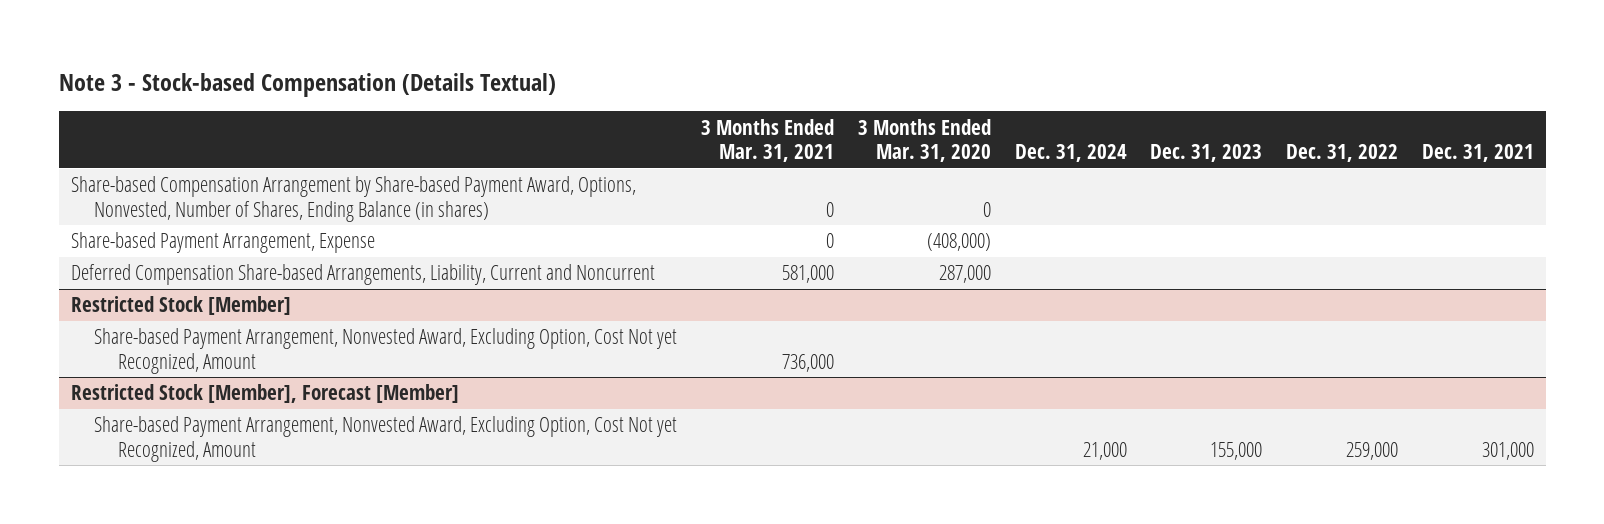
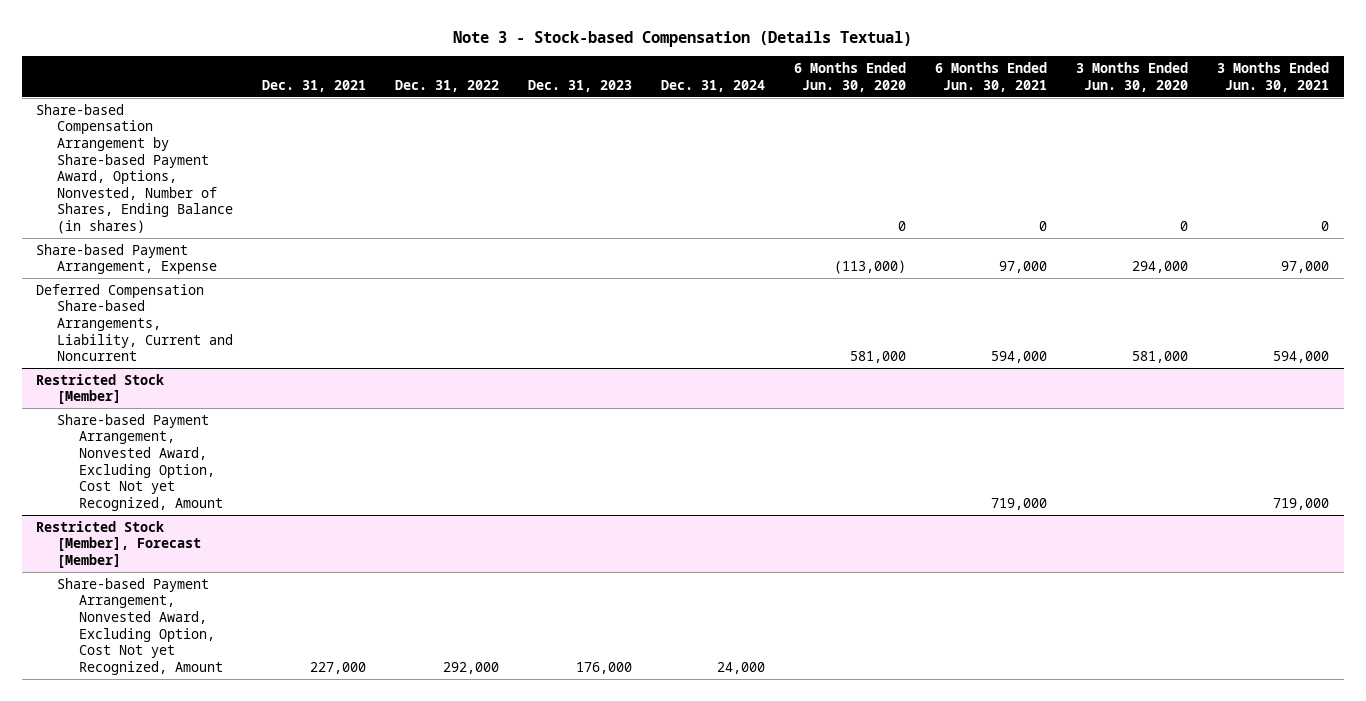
[700,118,834,163] 3 Months Ended Mar. 31, 2021 -> none
[857,118,991,163] 3 Months Ended Mar. 31, 2020 -> none
none -> [794,61,907,92] 6 Months Ended Jun. 30, 2020
none -> [935,61,1048,92] 6 Months Ended Jun. 30, 2021
none -> [1076,61,1189,92] 3 Months Ended Jun. 30, 2020
none -> [1217,61,1330,92] 3 Months Ended Jun. 30, 2021
[1082,441,1127,460] 21,000 -> [717,661,766,674] 24,000
[1210,441,1263,460] 155,000 -> [576,661,633,674] 176,000
[1346,441,1399,460] 259,000 -> [443,661,500,674] 292,000
[1481,441,1534,460] 301,000 -> [310,661,367,674] 227,000

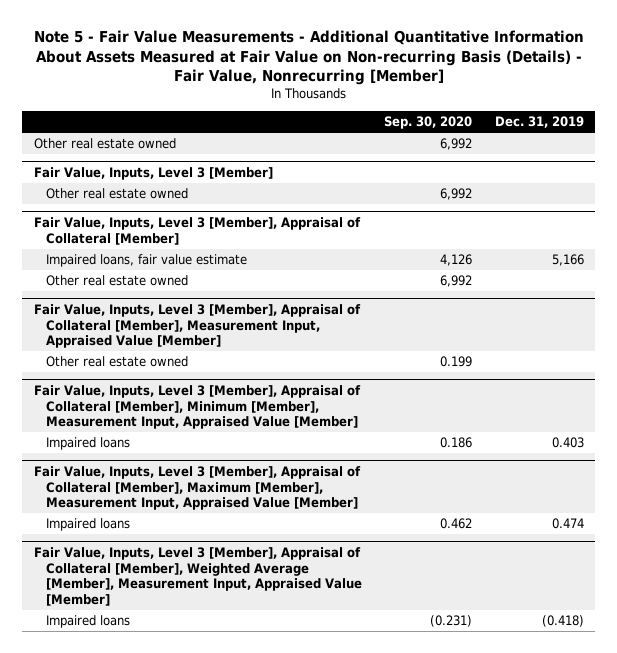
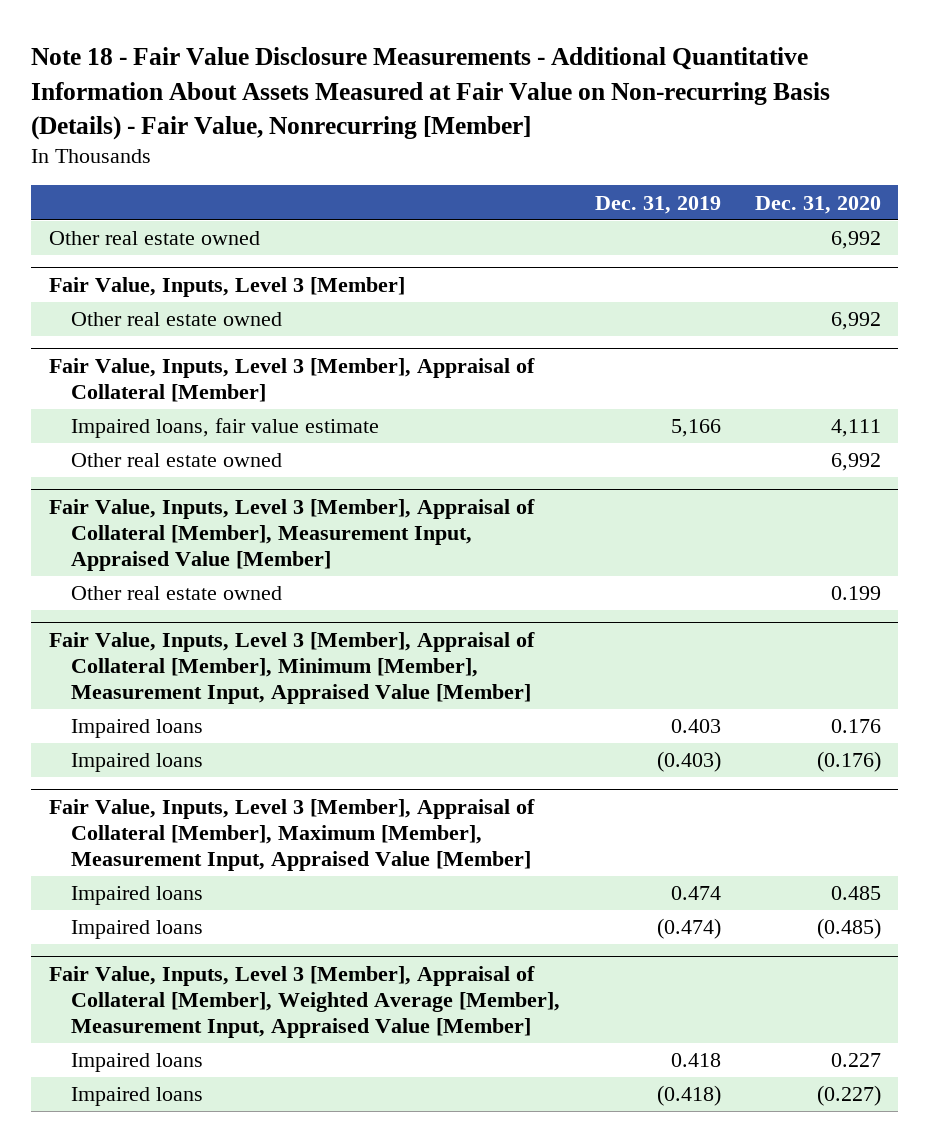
[33,29,584,86] Note 5 - Fair Value Measurements - Additional Quantitative Information About Assets Measured at Fair Value on Non-recurring Basis (Details) - Fair Value, Nonrecurring [Member] -> [31,47,831,140] Note 18 - Fair Value Disclosure Measurements - Additional Quantitative Information About Assets Measured at Fair Value on Non-recurring Basis (Details) - Fair Value, Nonrecurring [Member]
[384,116,473,130] Sep. 30, 2020 -> none
none -> [755,195,882,214] Dec. 31, 2020
none -> [71,753,204,773] Impaired loans
none -> [71,920,204,940] Impaired loans
none -> [71,1053,204,1073] Impaired loans

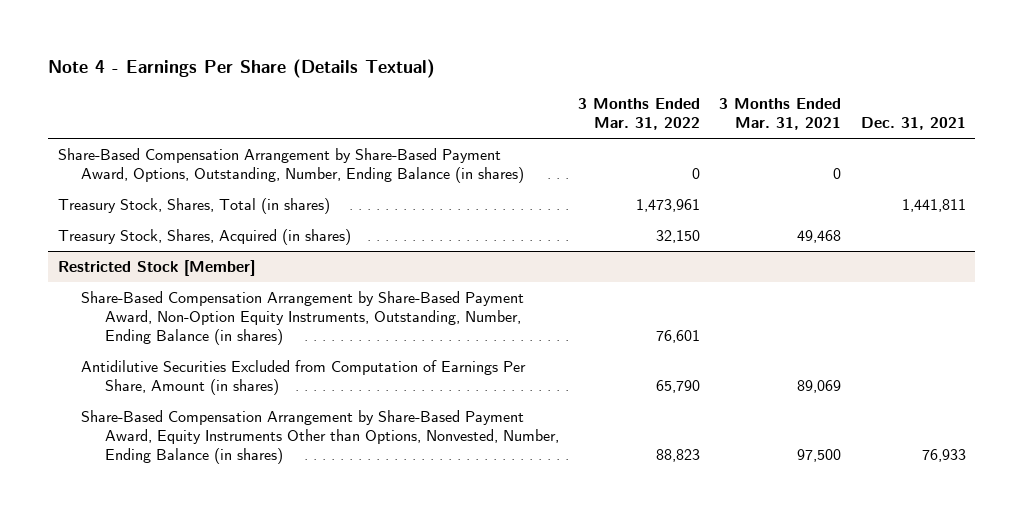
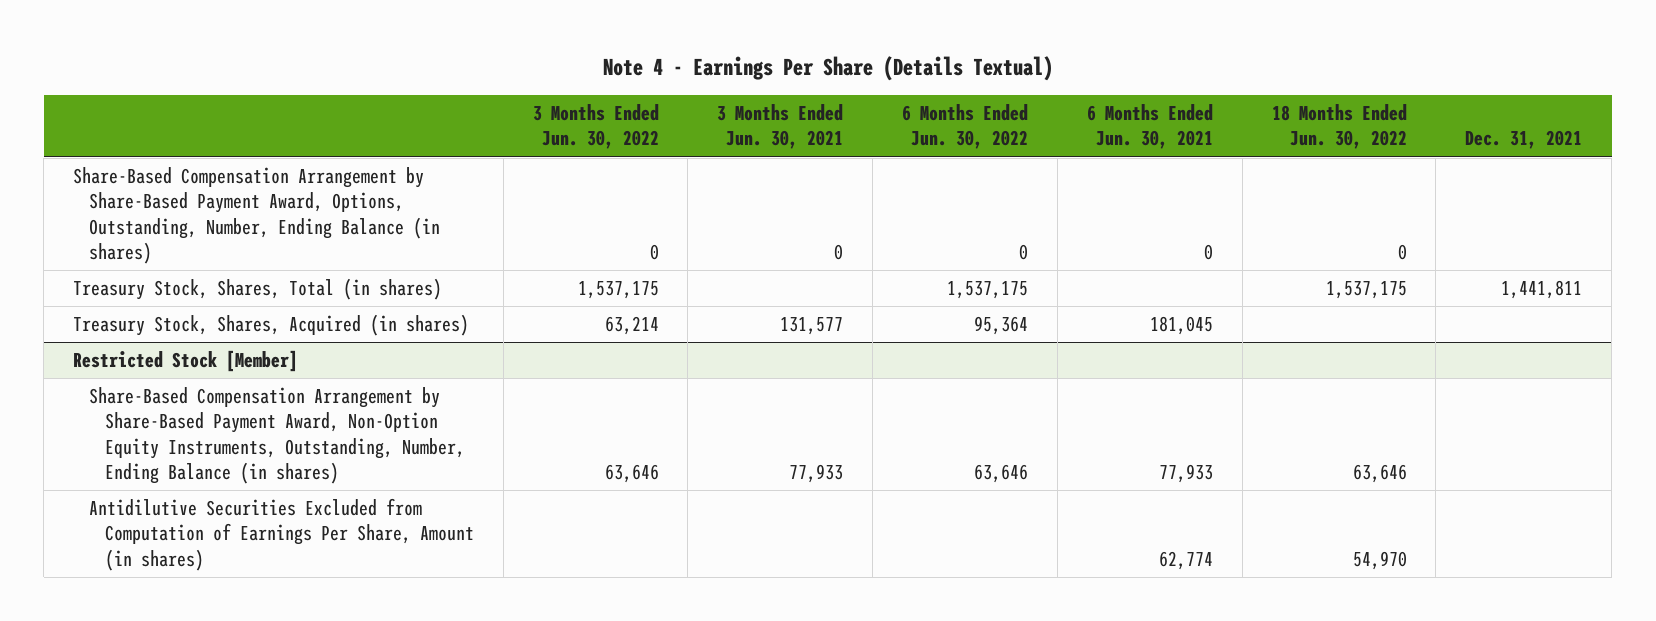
[578,98,701,131] 3 Months Ended Mar. 31, 2022 -> none
[719,98,842,131] 3 Months Ended Mar. 31, 2021 -> none
none -> [532,104,659,150] 3 Months Ended Jun. 30, 2022
none -> [717,104,844,150] 3 Months Ended Jun. 30, 2021
none -> [902,104,1029,150] 6 Months Ended Jun. 30, 2022
none -> [1086,104,1213,150] 6 Months Ended Jun. 30, 2021
none -> [1271,104,1407,150] 18 Months Ended Jun. 30, 2022
[81,410,559,464] Share-Based Compensation Arrangement by Share-Based Payment Award, Equity Instruments Other than Options, Nonvested, Number, Ending Balance (in shares) -> none

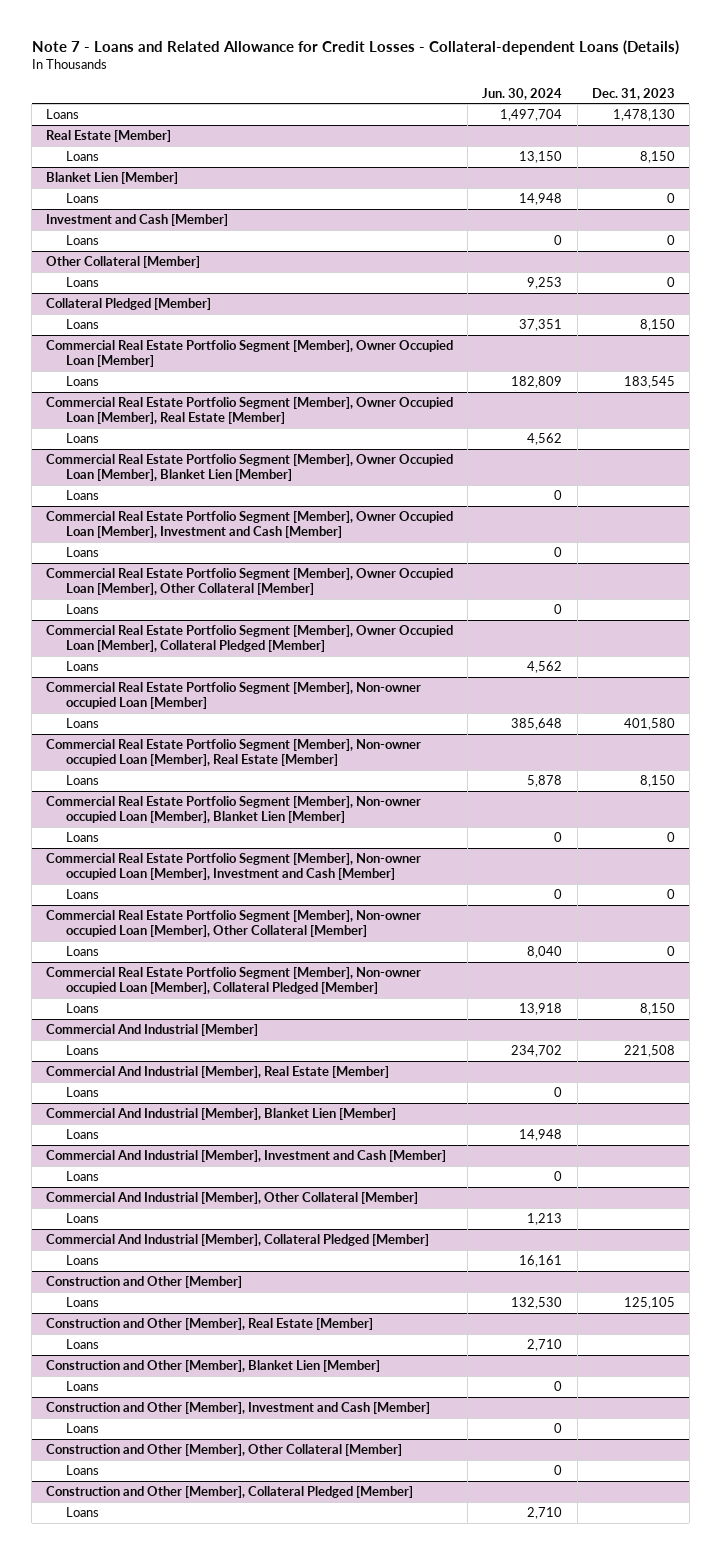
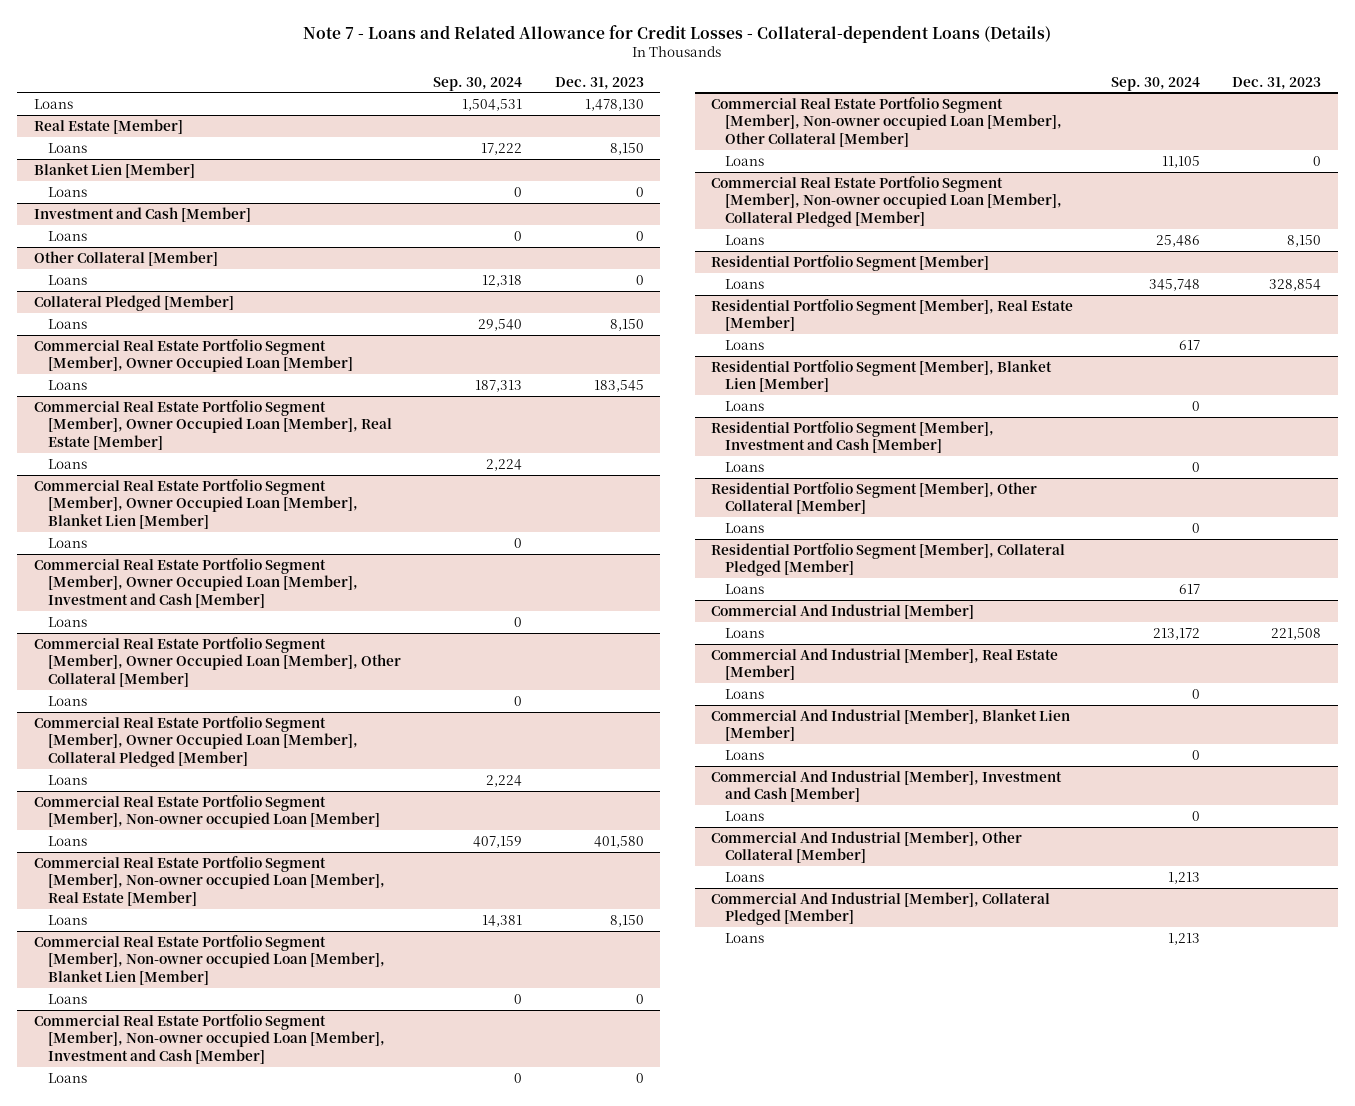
[482,87,563,100] Jun. 30, 2024 -> none
none -> [433,76,523,91] Sep. 30, 2024
none -> [710,254,989,271] Residential Portfolio Segment [Member]
none -> [724,278,764,289] Loans
none -> [710,298,1073,332] Residential Portfolio Segment [Member], Real Estate [Member]
none -> [724,339,764,350] Loans
none -> [710,359,1052,393] Residential Portfolio Segment [Member], Blanket Lien [Member]
none -> [724,400,764,411] Loans
none -> [710,420,994,454] Residential Portfolio Segment [Member], Investment and Cash [Member]
none -> [724,461,764,472] Loans
none -> [710,481,1037,515] Residential Portfolio Segment [Member], Other Collateral [Member]
none -> [724,522,764,533] Loans
none -> [710,542,1065,577] Residential Portfolio Segment [Member], Collateral Pledged [Member]
none -> [724,583,764,594] Loans
[46,1275,243,1288] Construction and Other [Member] -> none
[65,1296,99,1307] Loans -> none
[46,1317,374,1330] Construction and Other [Member], Real Estate [Member] -> none
[65,1338,99,1349] Loans -> none
[46,1359,381,1372] Construction and Other [Member], Blanket Lien [Member] -> none
[65,1380,99,1391] Loans -> none
[46,1401,431,1414] Construction and Other [Member], Investment and Cash [Member] -> none
[65,1422,99,1433] Loans -> none
[46,1443,403,1456] Construction and Other [Member], Other Collateral [Member] -> none
[65,1464,99,1475] Loans -> none
[46,1485,414,1498] Construction and Other [Member], Collateral Pledged [Member] -> none
[65,1506,99,1517] Loans -> none

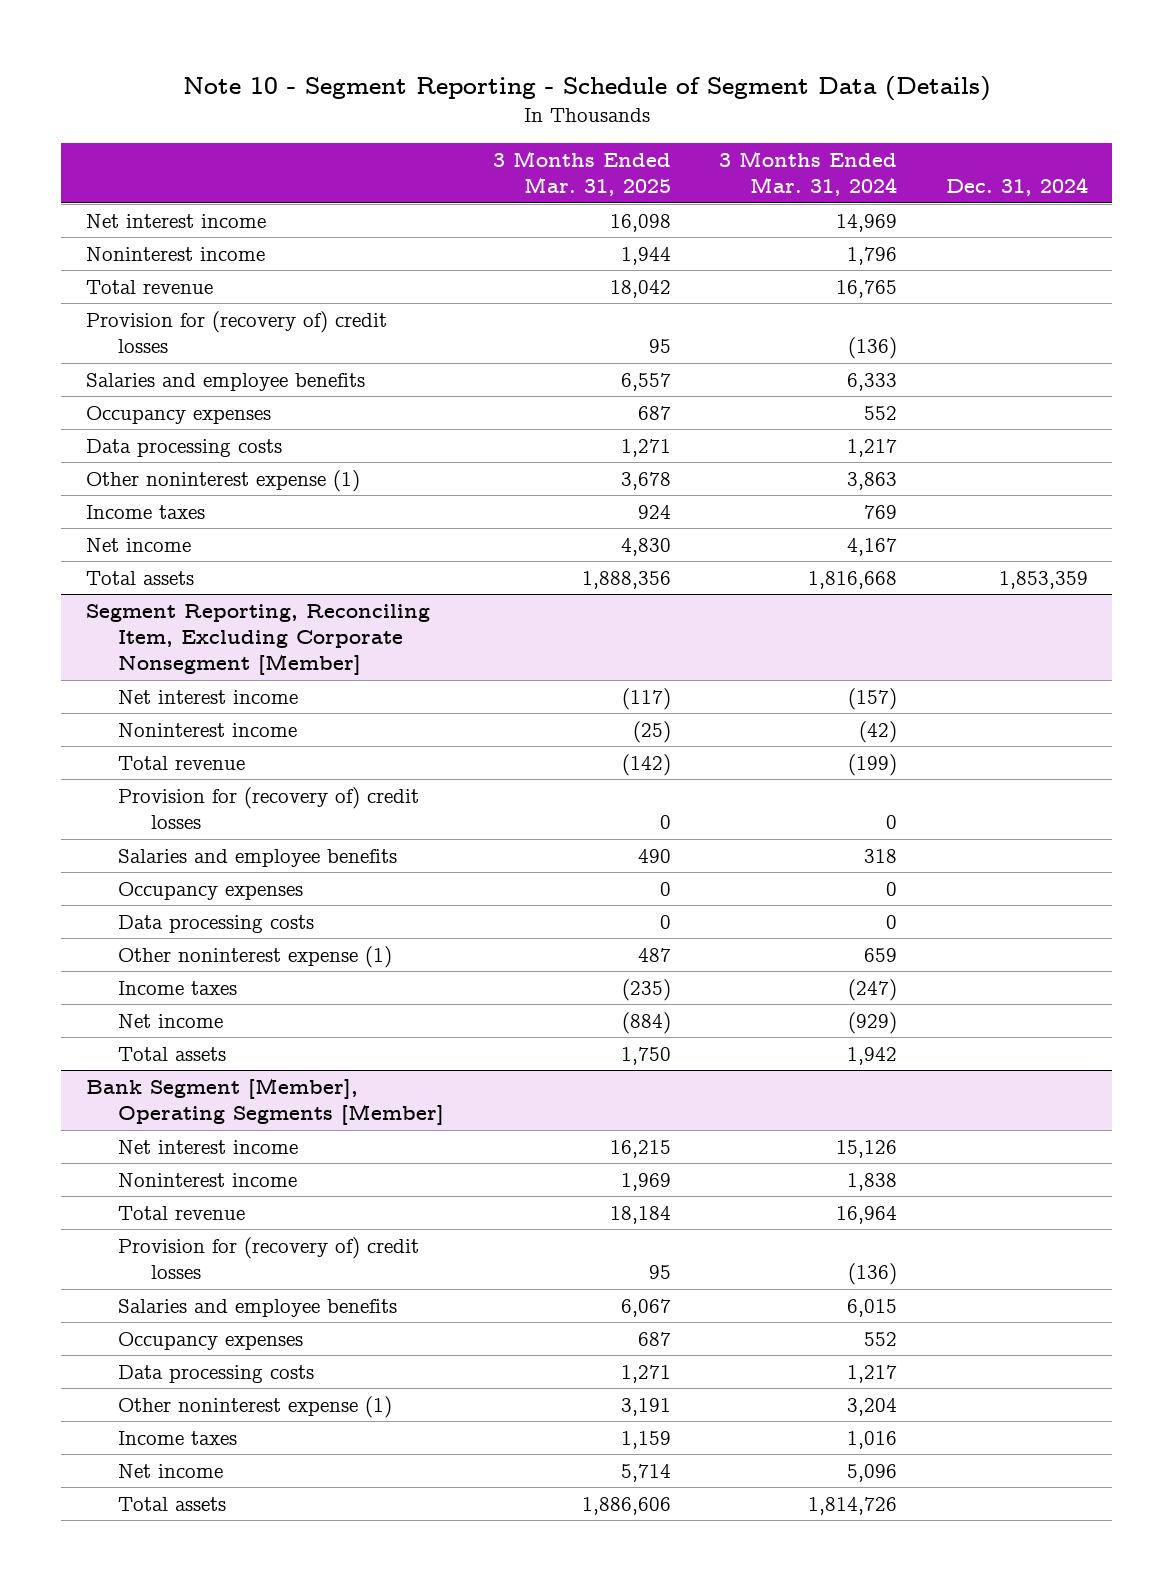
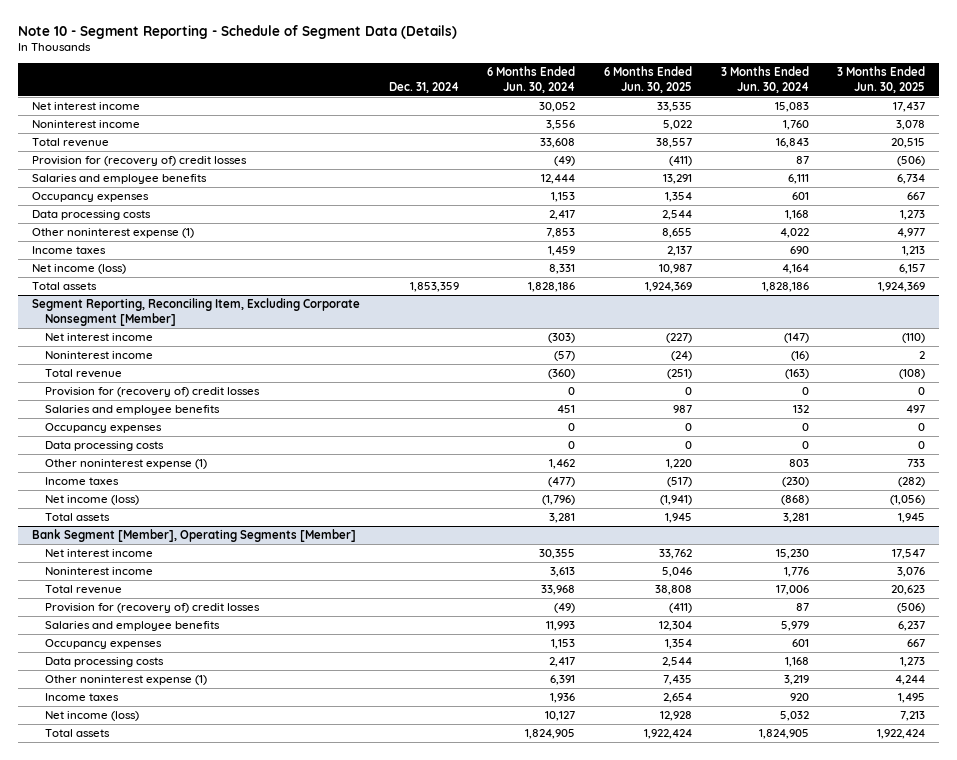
[492,151,671,197] 3 Months Ended Mar. 31, 2025 -> none
[719,151,898,197] 3 Months Ended Mar. 31, 2024 -> none
none -> [487,66,576,93] 6 Months Ended Jun. 30, 2024
none -> [604,66,693,93] 6 Months Ended Jun. 30, 2025
none -> [720,66,809,93] 3 Months Ended Jun. 30, 2024
none -> [837,66,926,93] 3 Months Ended Jun. 30, 2025
[85,537,191,552] Net income -> [32,264,127,275] Net income (loss)
[118,1013,224,1028] Net income -> [44,495,139,506] Net income (loss)
[118,1463,224,1478] Net income -> [44,711,139,722] Net income (loss)

